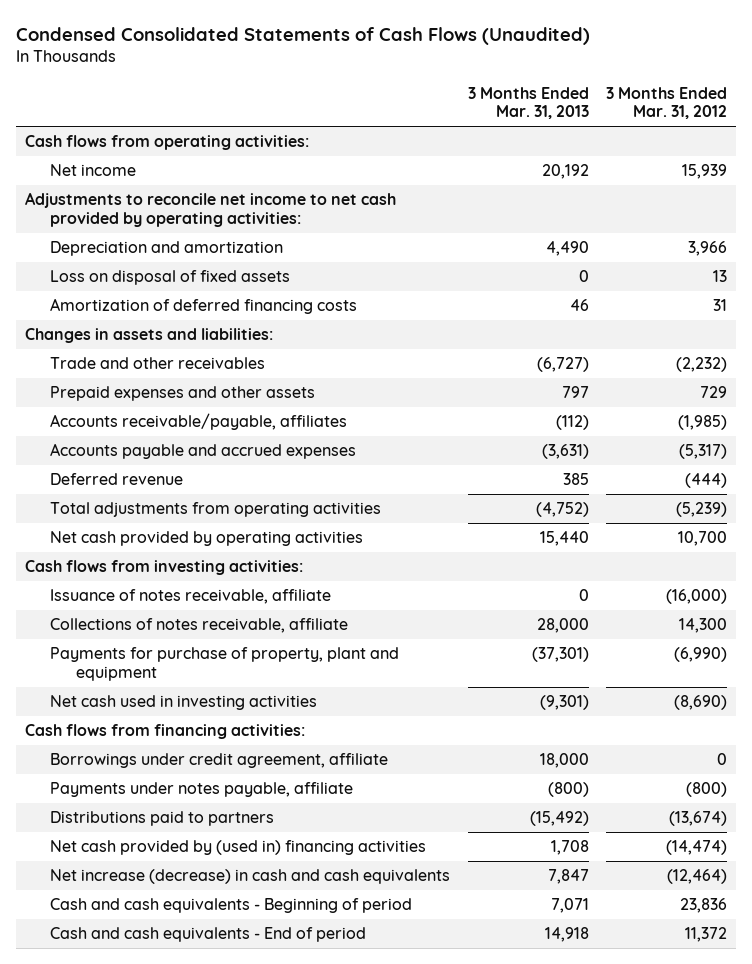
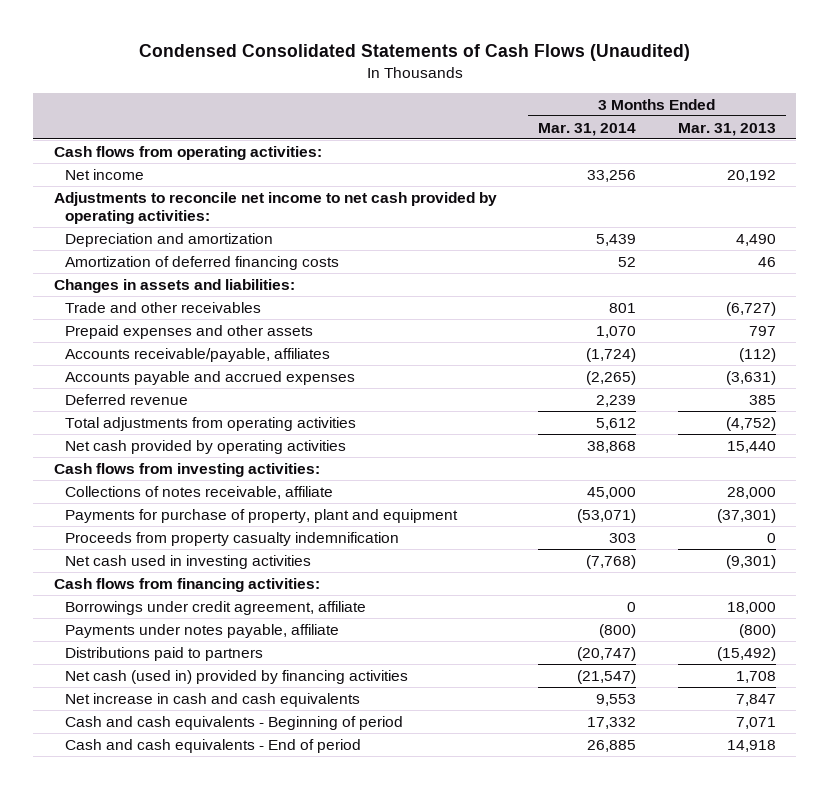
[606,86,728,120] 3 Months Ended Mar. 31, 2012 -> none
none -> [538,122,637,136] Mar. 31, 2014
[50,270,291,286] Loss on disposal of fixed assets -> none
[50,589,332,605] Issuance of notes receivable, affiliate -> none
none -> [64,531,399,546] Proceeds from property casualty indemnification
[50,840,427,856] Net cash provided by (used in) financing activities -> [64,669,408,684] Net cash (used in) provided by financing activities
[50,869,451,885] Net increase (decrease) in cash and cash equivalents -> [64,692,360,707] Net increase in cash and cash equivalents

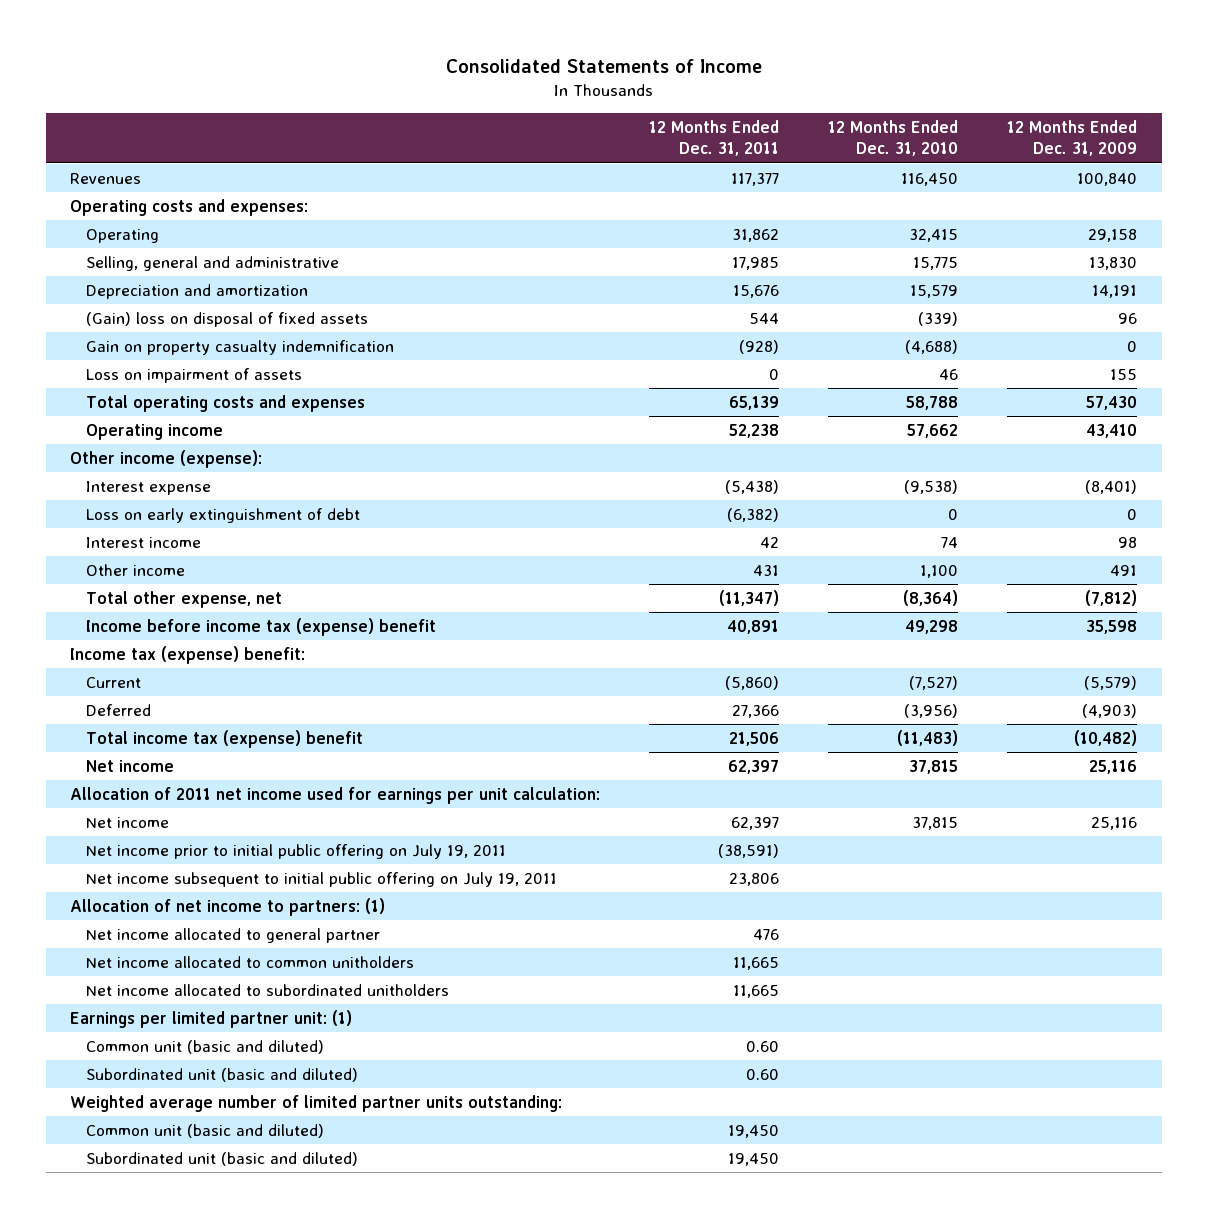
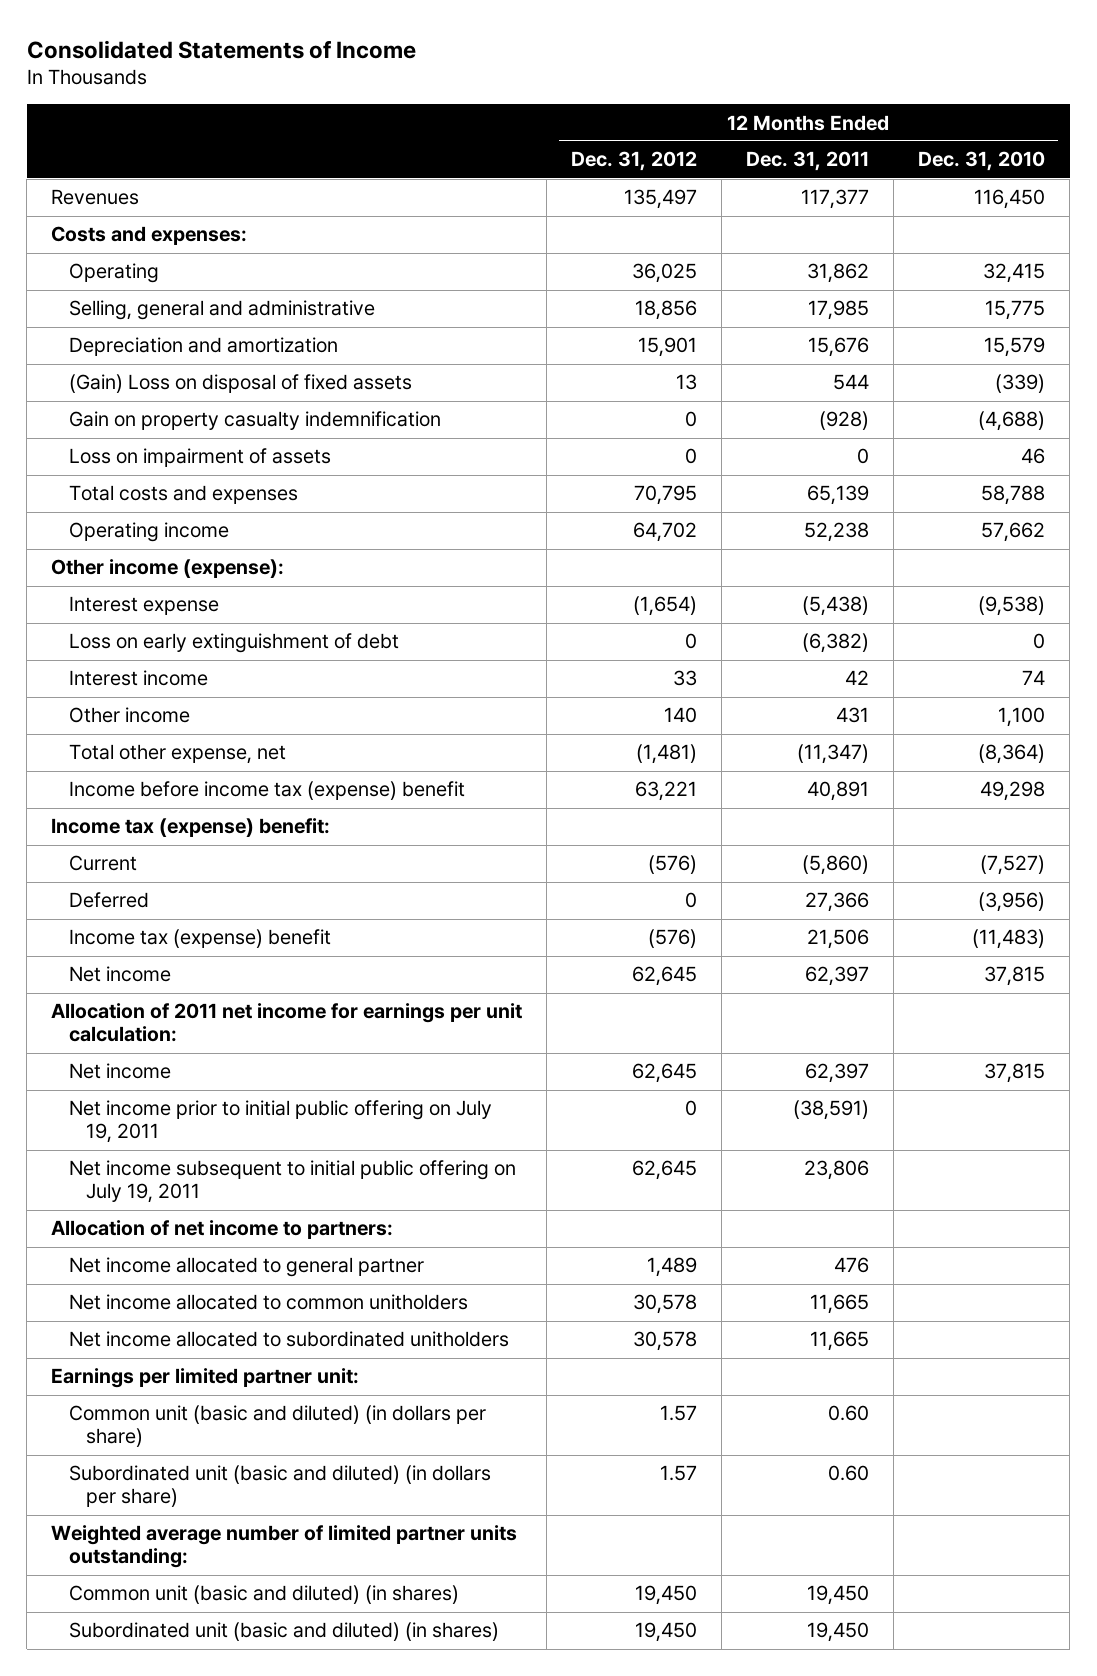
[1007,119,1138,157] 12 Months Ended Dec. 31, 2009 -> none
none -> [571,151,698,172] Dec. 31, 2012
[70,198,309,216] Operating costs and expenses: -> [51,226,248,246] Costs and expenses:
[86,311,369,327] (Gain) loss on disposal of fixed assets -> [68,374,412,394] (Gain) Loss on disposal of fixed assets
[86,394,366,412] Total operating costs and expenses -> [68,485,298,505] Total costs and expenses
[86,729,364,748] Total income tax (expense) benefit -> [68,929,331,949] Income tax (expense) benefit
[70,786,601,804] Allocation of 2011 net income used for earnings per unit calculation: -> [51,1003,523,1043] Allocation of 2011 net income for earnings per unit calculation:
[70,897,386,916] Allocation of net income to partners: (1) -> [51,1220,394,1240] Allocation of net income to partners:
[70,1009,353,1028] Earnings per limited partner unit: (1) -> [51,1368,360,1389] Earnings per limited partner unit:
[86,1039,325,1054] Common unit (basic and diluted) -> [68,1405,486,1448] Common unit (basic and diluted) (in dollars per share)
[86,1067,359,1082] Subordinated unit (basic and diluted) -> [68,1465,491,1508] Subordinated unit (basic and diluted) (in dollars per share)
[86,1123,325,1138] Common unit (basic and diluted) -> [68,1585,459,1605] Common unit (basic and diluted) (in shares)
[86,1151,359,1166] Subordinated unit (basic and diluted) -> [68,1622,499,1642] Subordinated unit (basic and diluted) (in shares)

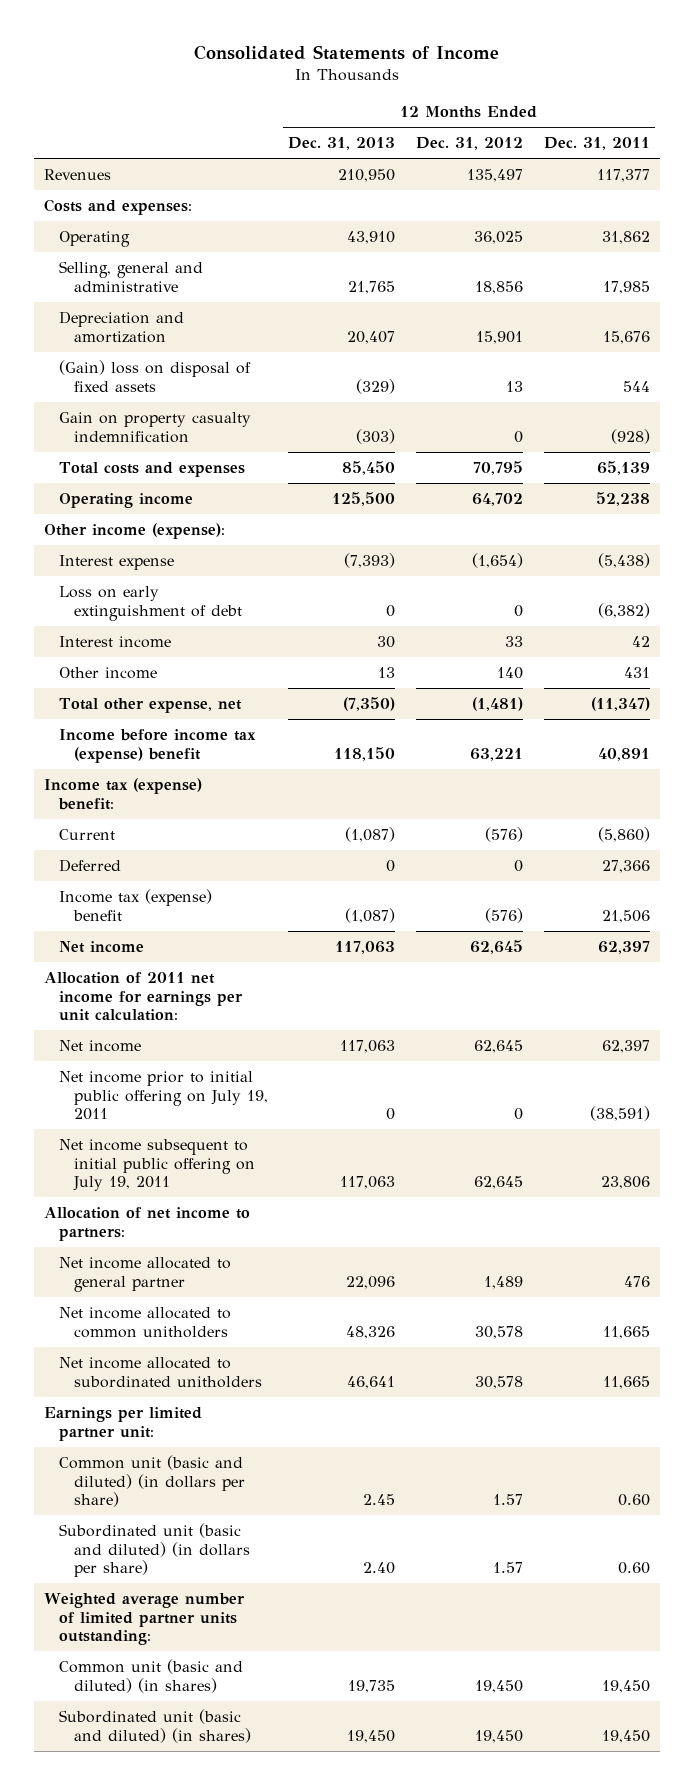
[918,151,1046,172] Dec. 31, 2010 -> none
none -> [288,137,396,151] Dec. 31, 2013
[68,374,412,394] (Gain) Loss on disposal of fixed assets -> [59,360,252,392] (Gain) loss on disposal of fixed assets
[68,448,331,468] Loss on impairment of assets -> none

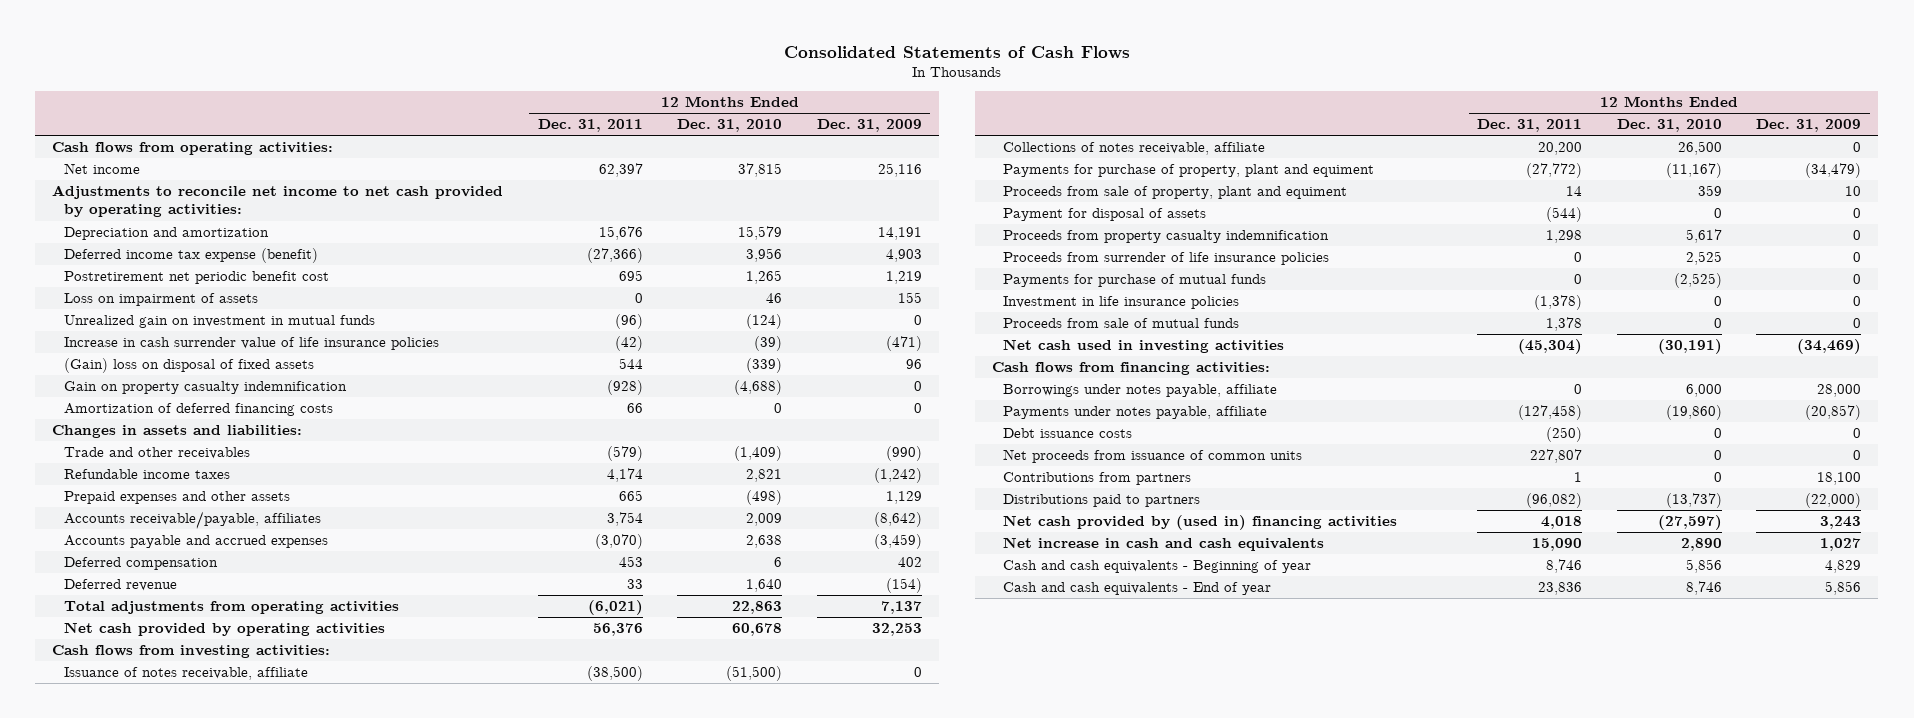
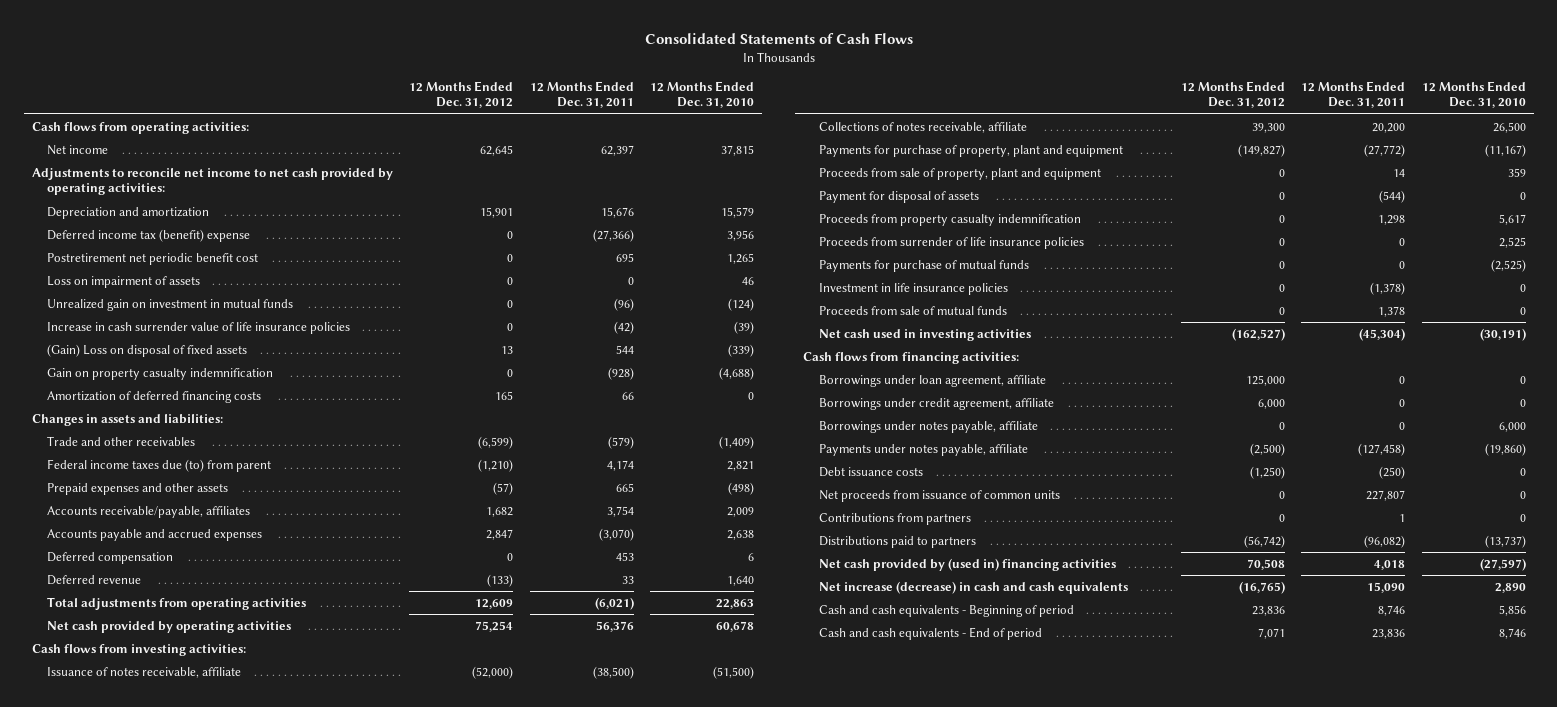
[816,119,922,133] Dec. 31, 2009 -> none
none -> [409,80,514,109] 12 Months Ended Dec. 31, 2012
[63,247,318,263] Deferred income tax expense (benefit) -> [47,228,251,242] Deferred income tax (benefit) expense
[63,357,314,373] (Gain) loss on disposal of fixed assets -> [47,343,248,357] (Gain) Loss on disposal of fixed assets
[63,468,230,479] Refundable income taxes -> [47,458,272,472] Federal income taxes due (to) from parent
[1003,163,1375,177] Payments for purchase of property, plant and equiment -> [818,144,1123,157] Payments for purchase of property, plant and equipment
[1003,185,1348,199] Proceeds from sale of property, plant and equiment -> [818,167,1101,180] Proceeds from sale of property, plant and equipment
none -> [818,374,1046,387] Borrowings under loan agreement, affiliate
none -> [818,397,1054,410] Borrowings under credit agreement, affiliate
[1003,536,1325,551] Net increase in cash and cash equivalents -> [818,580,1128,594] Net increase (decrease) in cash and cash equivalents
[1003,559,1312,573] Cash and cash equivalents - Beginning of year -> [818,604,1074,617] Cash and cash equivalents - Beginning of period
[1003,581,1272,595] Cash and cash equivalents - End of year -> [818,626,1042,640] Cash and cash equivalents - End of period

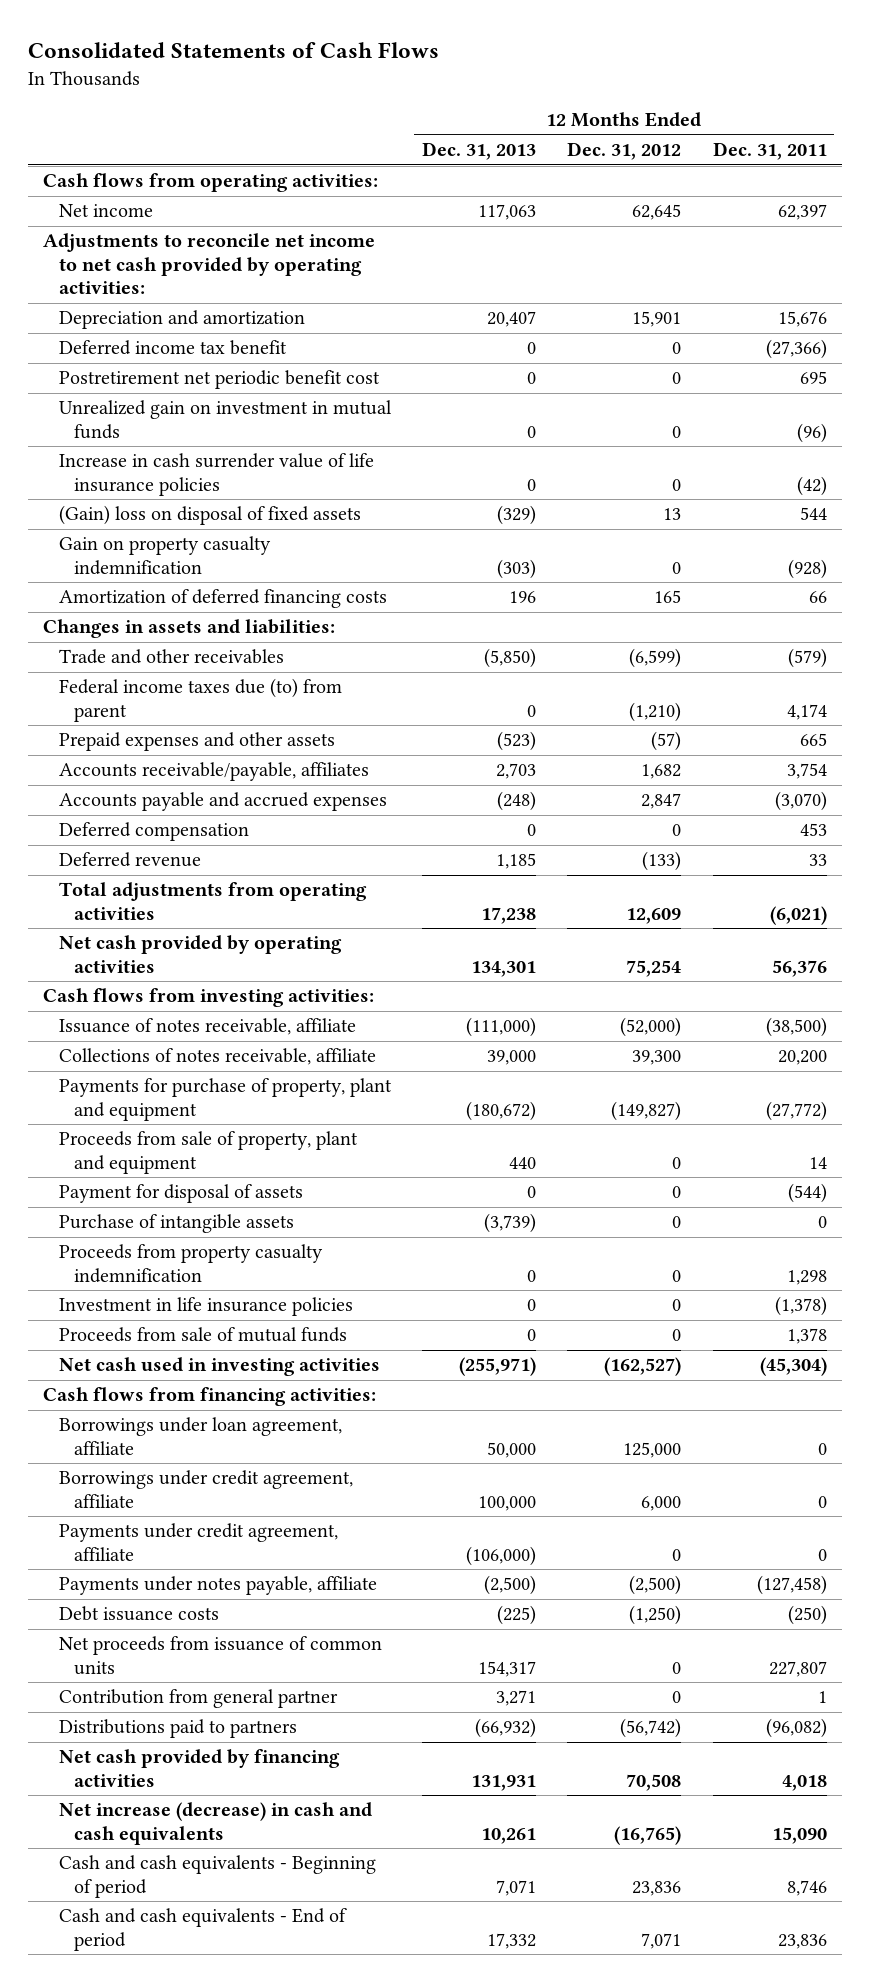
[650,80,755,109] 12 Months Ended Dec. 31, 2010 -> none
none -> [421,142,536,161] Dec. 31, 2013
[47,228,251,242] Deferred income tax (benefit) expense -> [58,340,287,356] Deferred income tax benefit
[47,275,201,288] Loss on impairment of assets -> none
[47,343,248,357] (Gain) Loss on disposal of fixed assets -> [58,505,361,526] (Gain) loss on disposal of fixed assets
none -> [58,1214,294,1234] Purchase of intangible assets
[818,236,1084,249] Proceeds from surrender of life insurance policies -> none
[818,259,1029,272] Payments for purchase of mutual funds -> none
[818,420,1038,433] Borrowings under notes payable, affiliate -> none
none -> [58,1523,338,1561] Payments under credit agreement, affiliate
[818,512,971,525] Contributions from partners -> [58,1689,338,1709] Contribution from general partner
[818,557,1116,571] Net cash provided by (used in) financing activities -> [58,1749,340,1787] Net cash provided by financing activities

